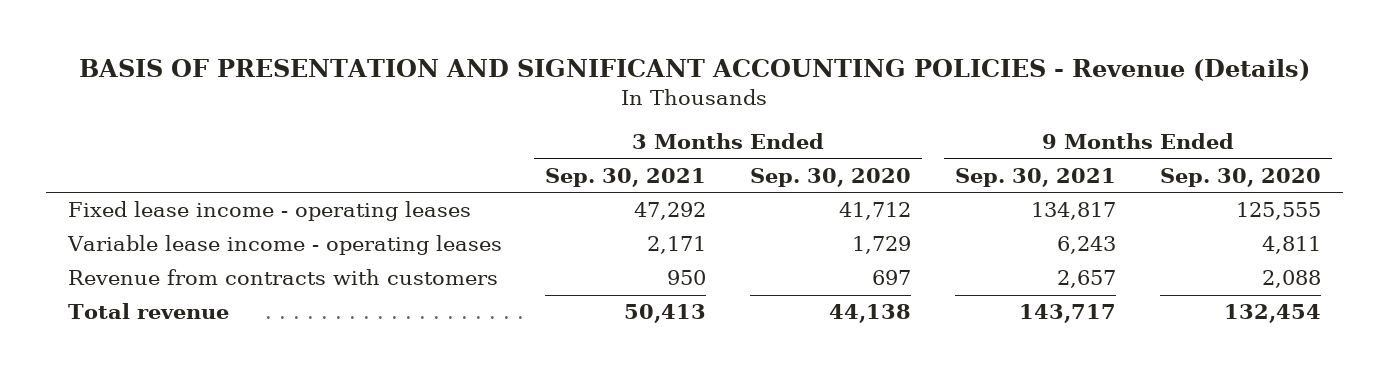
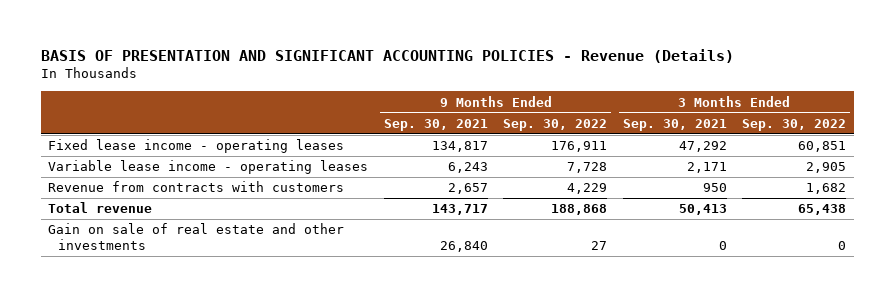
[750,167,912,187] Sep. 30, 2020 -> none
[1160,167,1322,187] Sep. 30, 2020 -> none
none -> [503,118,608,131] Sep. 30, 2022
none -> [742,118,847,131] Sep. 30, 2022
none -> [48,223,345,251] Gain on sale of real estate and other investments

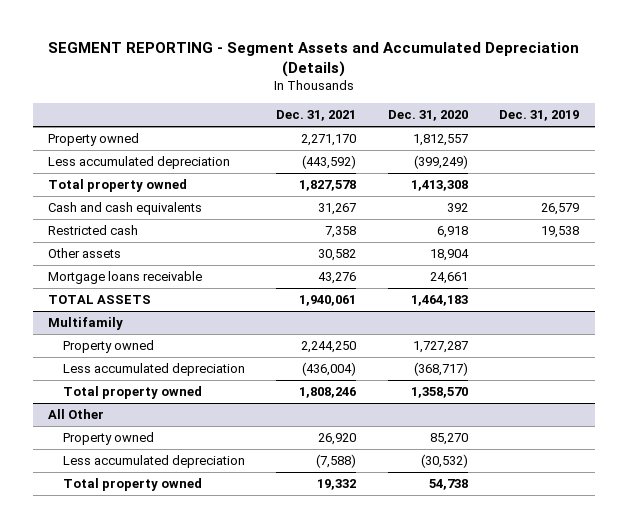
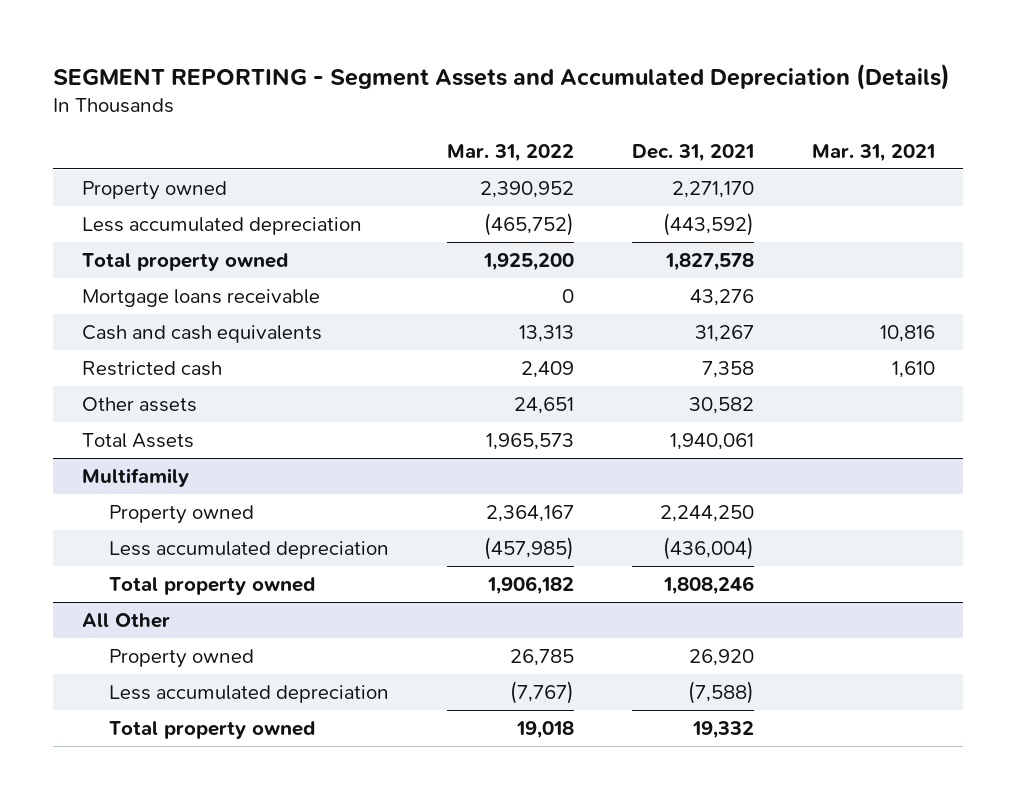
[387,110,468,122] Dec. 31, 2020 -> none
[498,110,579,122] Dec. 31, 2019 -> none
none -> [447,143,575,162] Mar. 31, 2022
none -> [811,143,935,162] Mar. 31, 2021
[48,271,203,285] Mortgage loans receivable -> [81,288,320,307] Mortgage loans receivable
[48,295,152,305] TOTAL ASSETS -> [81,432,194,448] Total Assets

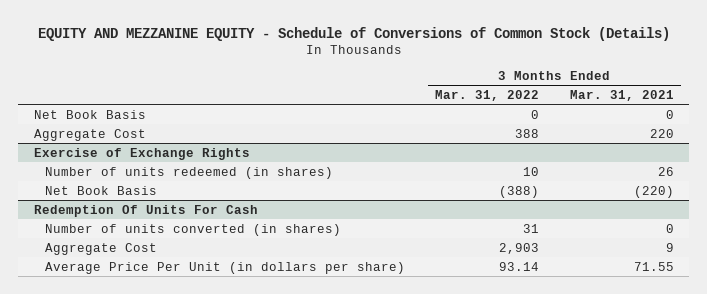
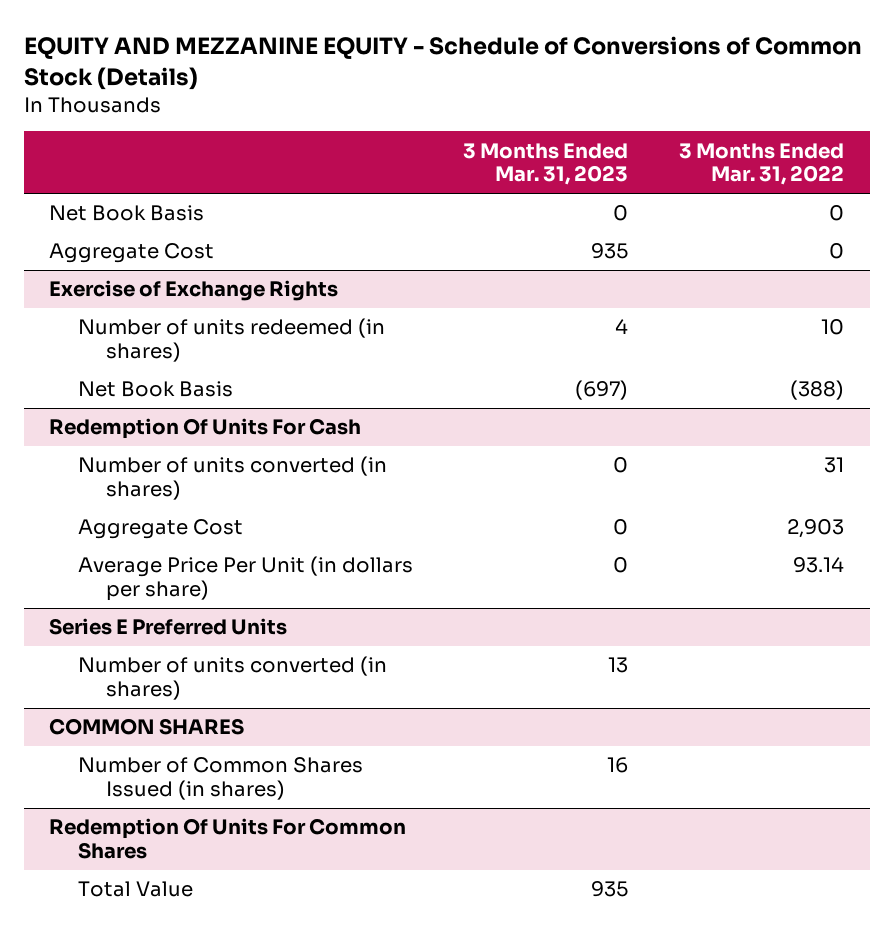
[569,90,674,102] Mar. 31, 2021 -> none
none -> [463,142,629,186] 3 Months Ended Mar. 31, 2023
[515,128,540,138] 388 -> [829,243,845,260] 0
none -> [49,618,288,636] Series E Preferred Units
none -> [77,656,387,700] Number of units converted (in shares)
none -> [49,718,245,736] COMMON SHARES
none -> [77,757,363,800] Number of Common Shares Issued (in shares)
none -> [49,818,407,859] Redemption Of Units For Common Shares
none -> [77,881,193,898] Total Value

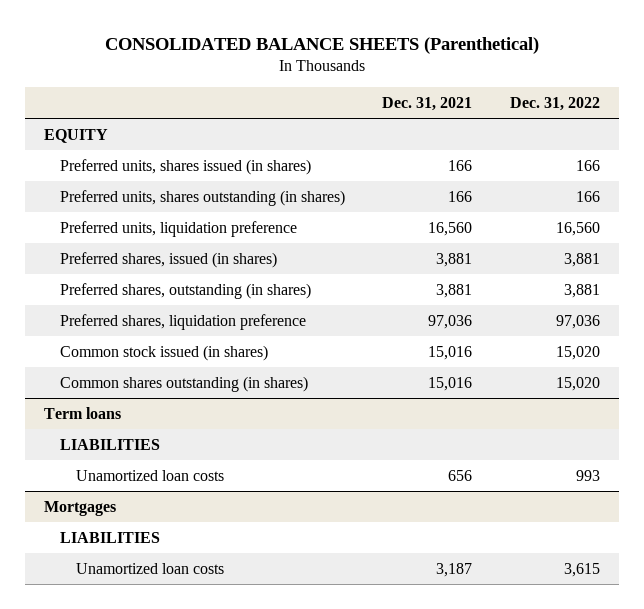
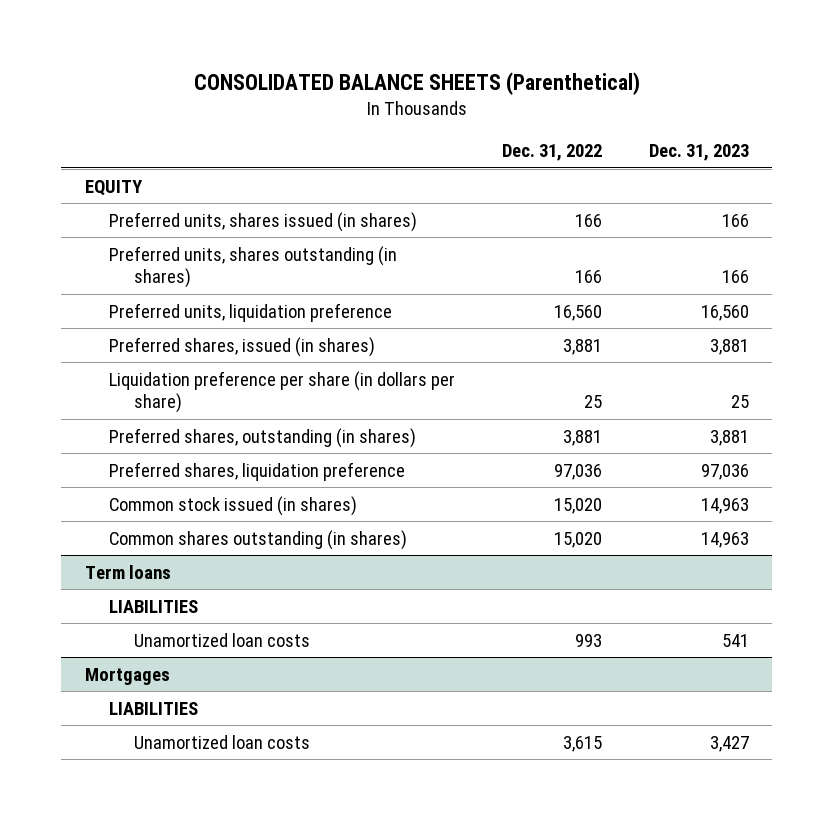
[382,96,473,111] Dec. 31, 2021 -> none
none -> [649,144,750,162] Dec. 31, 2023
none -> [109,370,456,414] Liquidation preference per share (in dollars per share)

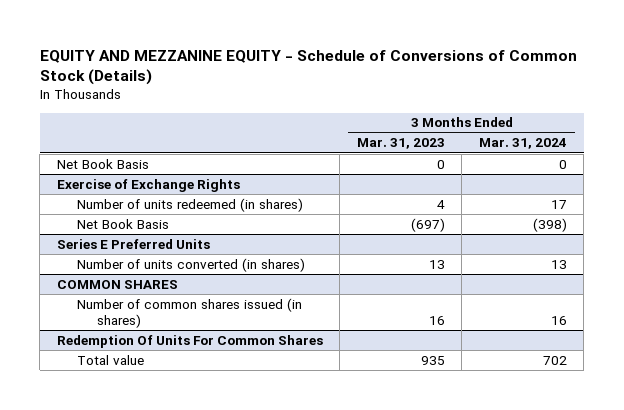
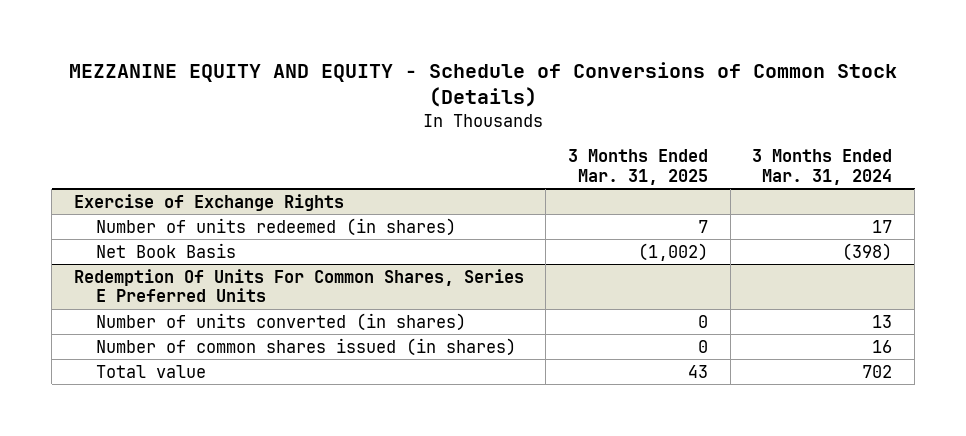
[39,49,577,86] EQUITY AND MEZZANINE EQUITY - Schedule of Conversions of Common Stock (Details) -> [69,61,898,107] MEZZANINE EQUITY AND EQUITY - Schedule of Conversions of Common Stock (Details)
[356,138,445,150] Mar. 31, 2023 -> none
none -> [568,149,709,185] 3 Months Ended Mar. 31, 2025
[56,158,149,169] Net Book Basis -> none
[56,238,210,249] Series E Preferred Units -> none
none -> [73,268,524,303] Redemption Of Units For Common Shares, Series E Preferred Units
[56,279,178,289] COMMON SHARES -> none
[56,334,323,348] Redemption Of Units For Common Shares -> none

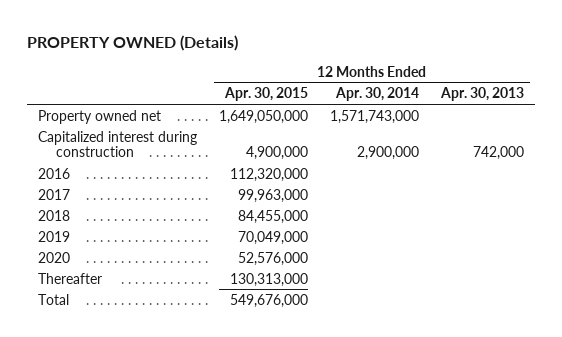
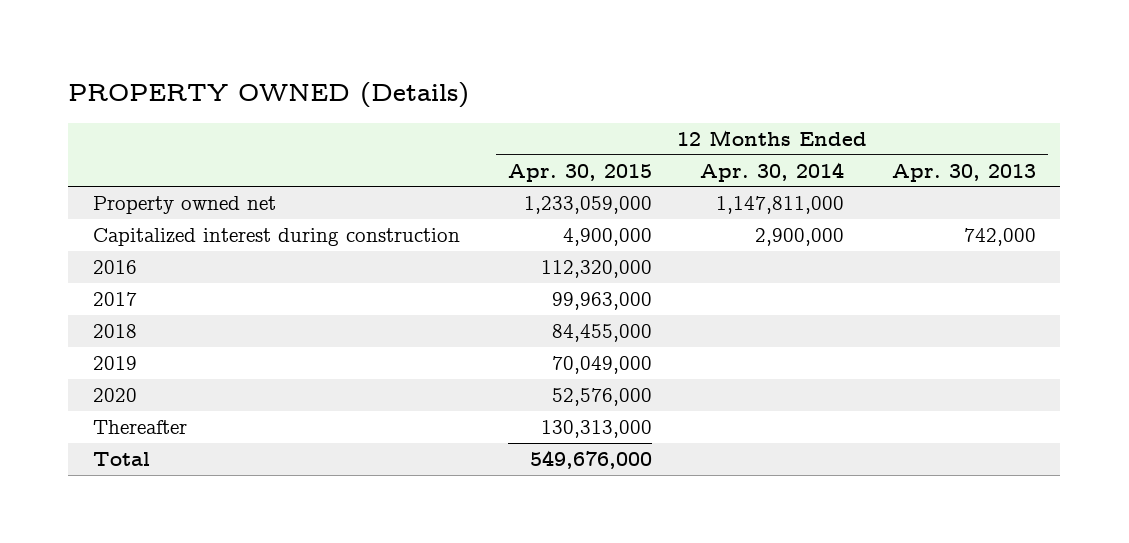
[219,109,309,124] 1,649,050,000 -> [523,196,652,215] 1,233,059,000
[330,109,420,124] 1,571,743,000 -> [716,196,845,215] 1,147,811,000

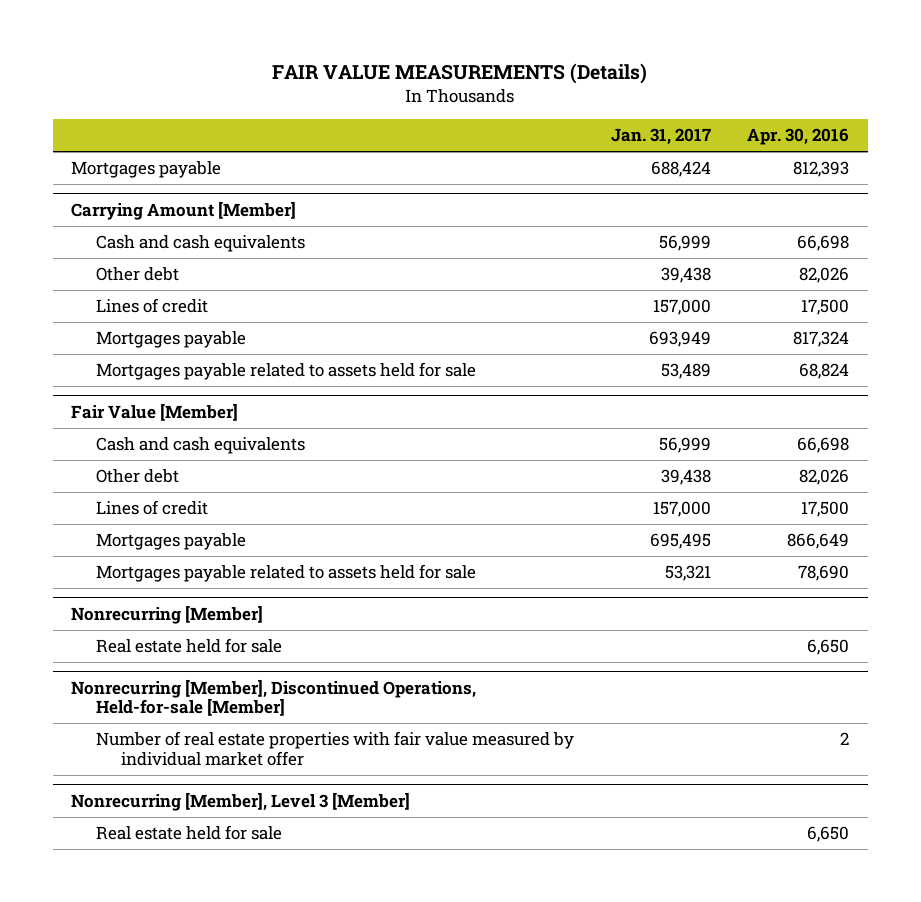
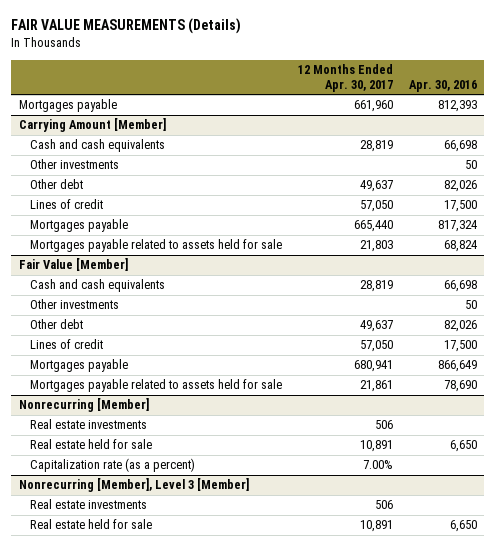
[610,128,711,146] Jan. 31, 2017 -> none
none -> [297,63,393,92] 12 Months Ended Apr. 30, 2017
none -> [30,159,120,170] Other investments
none -> [30,299,120,310] Other investments
none -> [30,419,148,430] Real estate investments
[71,678,477,717] Nonrecurring [Member], Discontinued Operations, Held-for-sale [Member] -> none
[96,731,575,766] Number of real estate properties with fair value measured by individual market offer -> none
none -> [30,458,196,473] Capitalization rate (as a percent)
none -> [30,499,148,510] Real estate investments

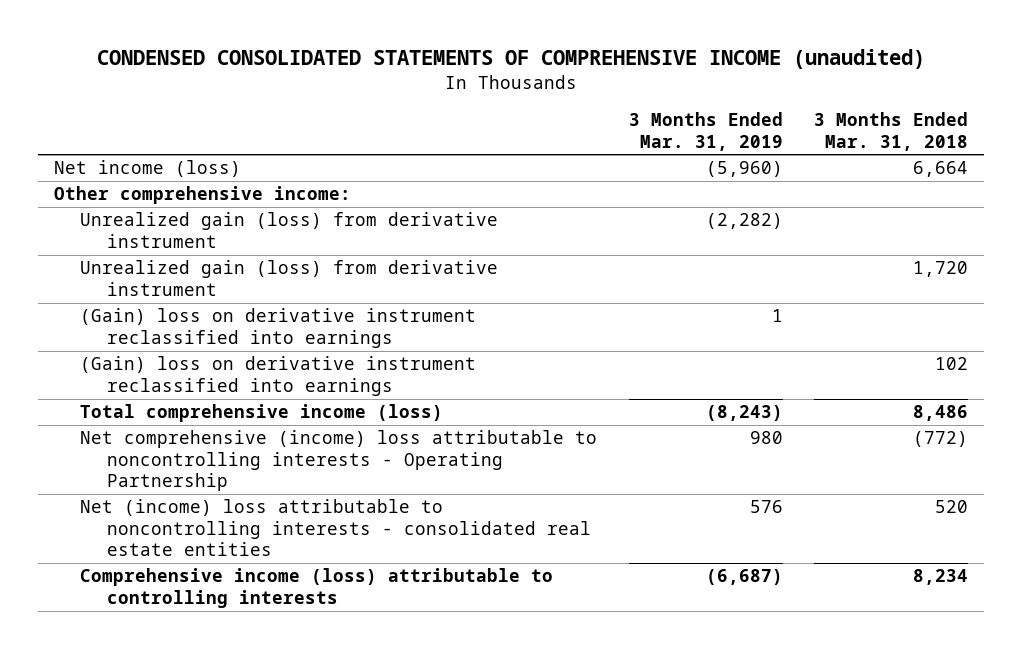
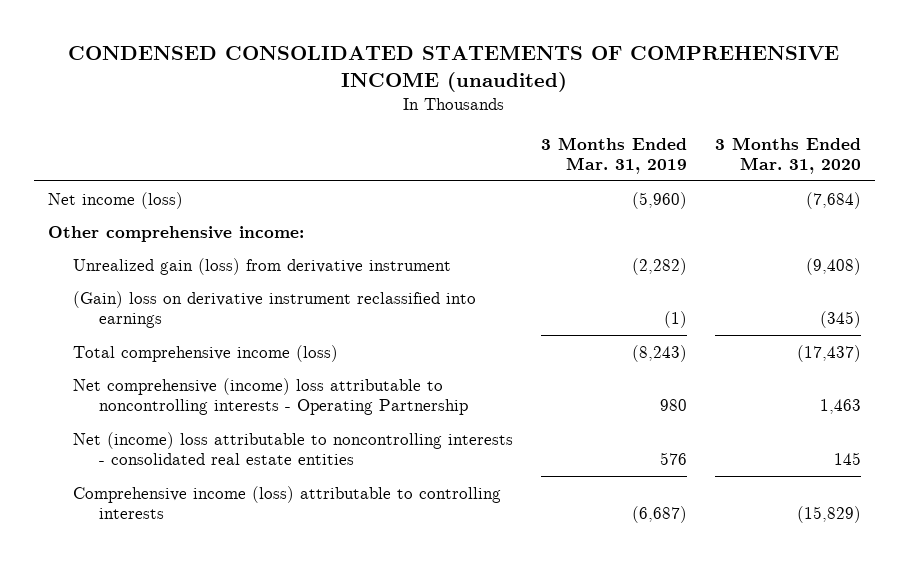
[814,112,969,151] 3 Months Ended Mar. 31, 2018 -> none
none -> [714,136,861,175] 3 Months Ended Mar. 31, 2020
[80,260,499,296] Unrealized gain (loss) from derivative instrument -> none
[80,356,477,396] (Gain) loss on derivative instrument reclassified into earnings -> none
[771,309,783,323] 1 -> [664,311,688,329] (1)

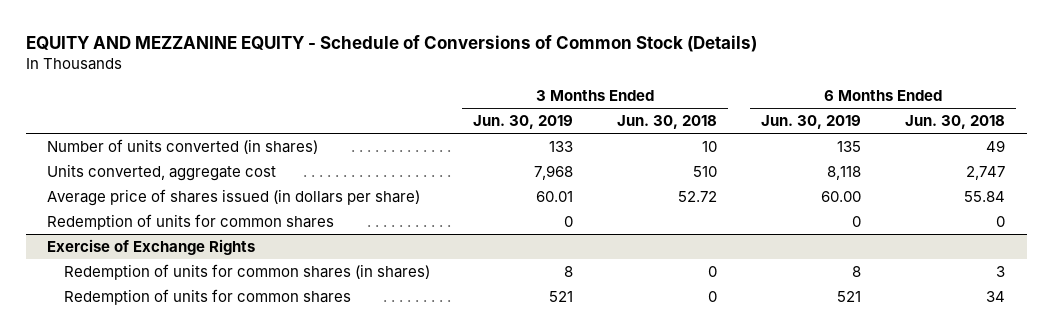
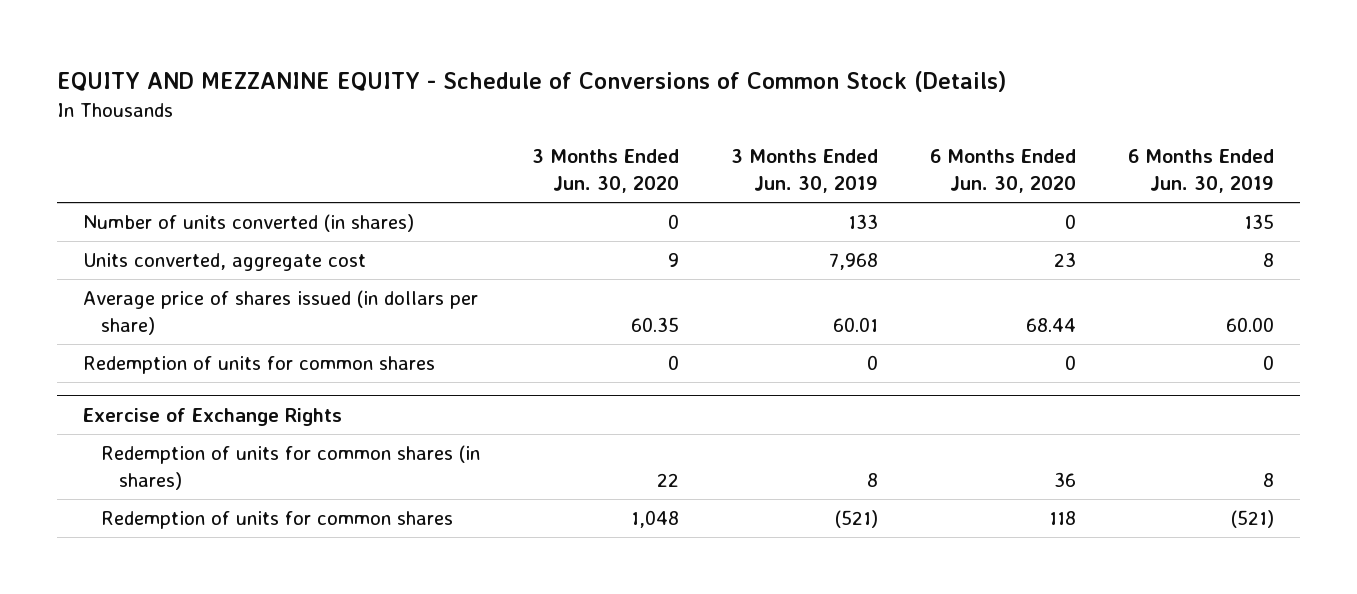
[617,115,718,130] Jun. 30, 2018 -> none
[904,115,1005,130] Jun. 30, 2018 -> none
none -> [531,149,679,194] 3 Months Ended Jun. 30, 2020
none -> [930,149,1077,194] 6 Months Ended Jun. 30, 2020
[826,165,861,180] 8,118 -> [1263,253,1275,268] 8
[549,290,574,302] 521 -> [835,510,879,529] (521)
[836,290,861,302] 521 -> [1231,510,1275,529] (521)

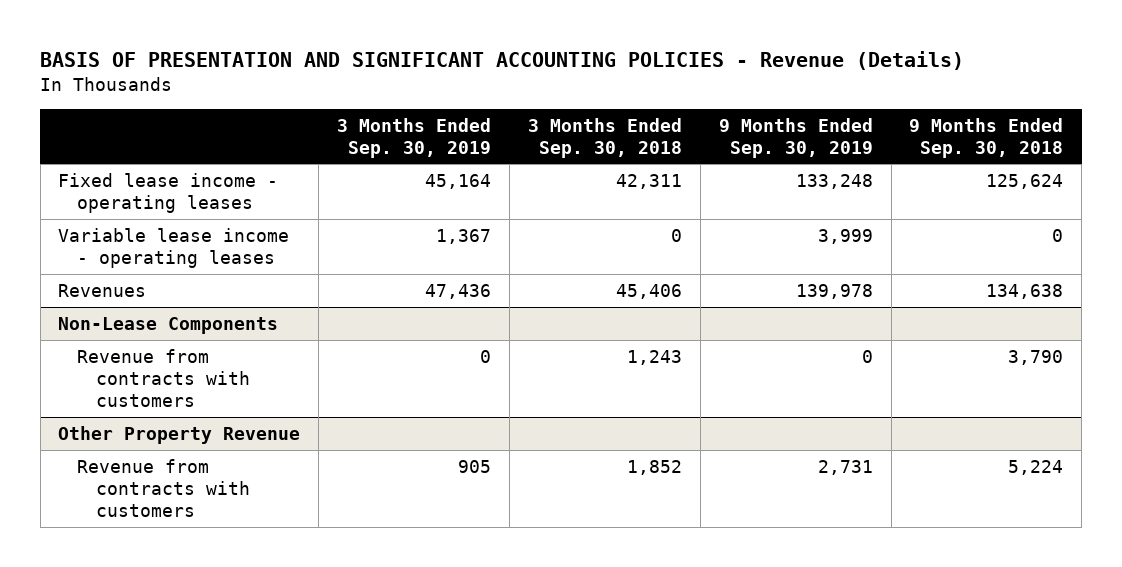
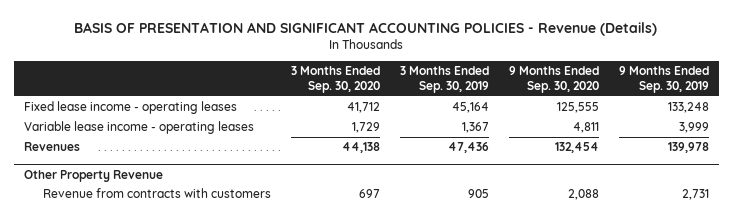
[527,117,682,158] 3 Months Ended Sep. 30, 2018 -> none
[909,117,1064,158] 9 Months Ended Sep. 30, 2018 -> none
none -> [290,66,380,94] 3 Months Ended Sep. 30, 2020
none -> [508,66,599,94] 9 Months Ended Sep. 30, 2020
[58,316,279,334] Non-Lease Components -> none
[77,348,250,407] Revenue from contracts with customers -> none

